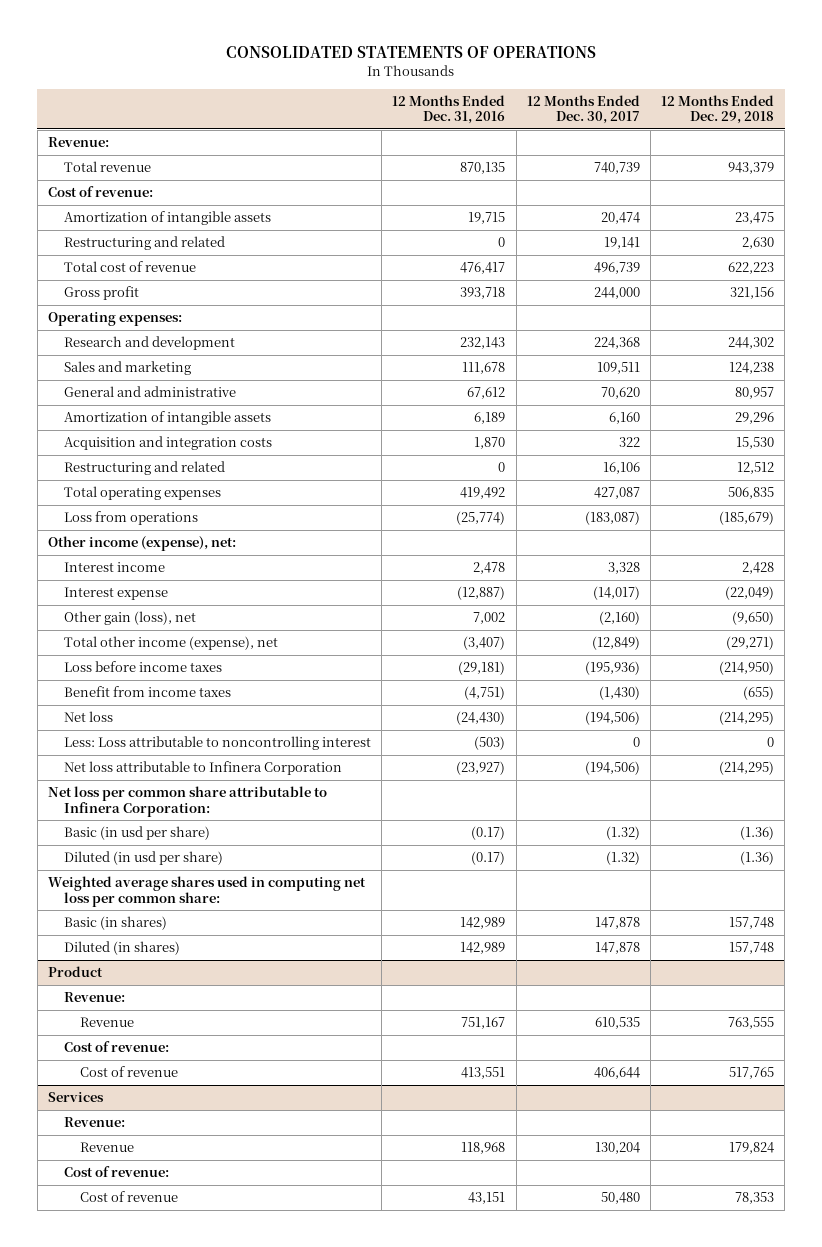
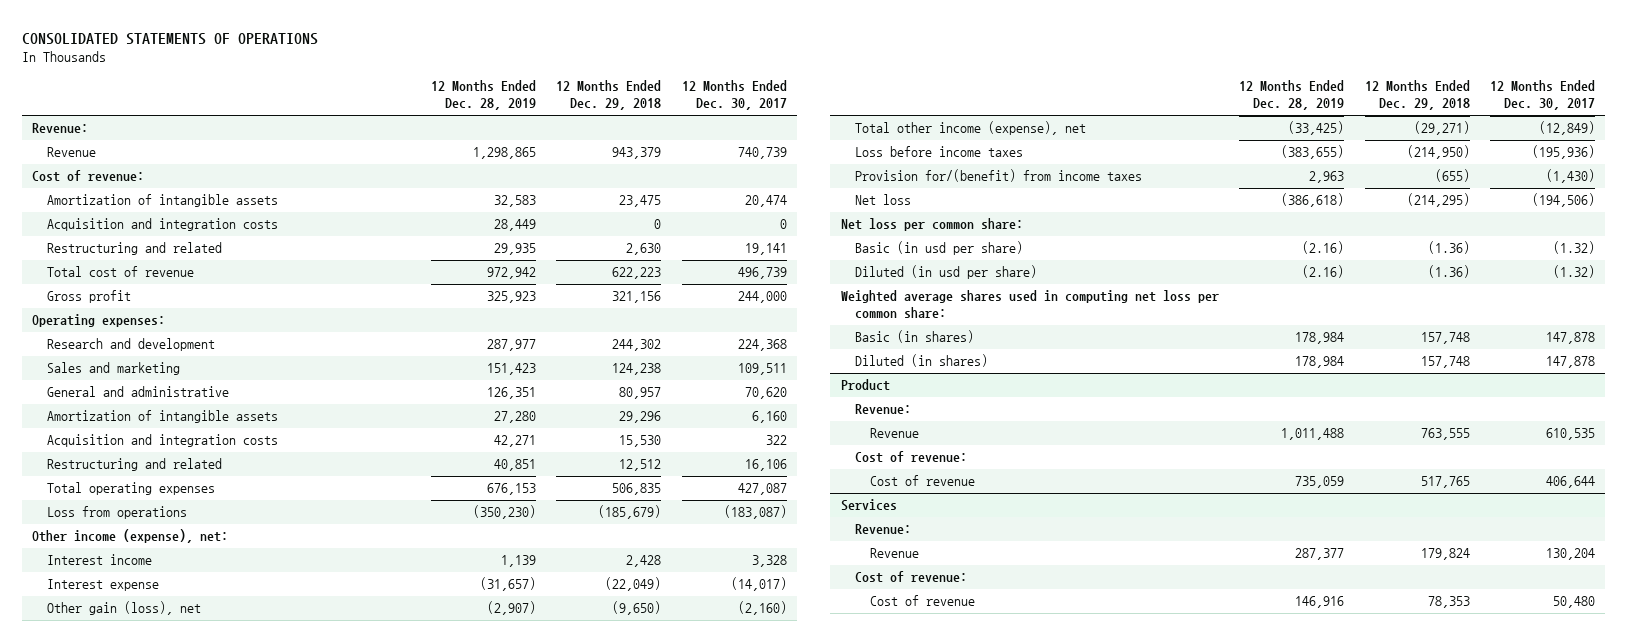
[392,94,506,125] 12 Months Ended Dec. 31, 2016 -> none
none -> [430,80,536,111] 12 Months Ended Dec. 28, 2019
[64,161,152,173] Total revenue -> [46,147,96,158] Revenue
none -> [46,218,278,232] Acquisition and integration costs
[64,686,232,698] Benefit from income taxes -> [855,169,1143,183] Provision for/(benefit) from income taxes
[64,736,372,751] Less: Loss attributable to noncontrolling interest -> none
[64,761,343,776] Net loss attributable to Infinera Corporation -> none
[48,786,328,817] Net loss per common share attributable to Infinera Corporation: -> [840,218,1023,232] Net loss per common share:

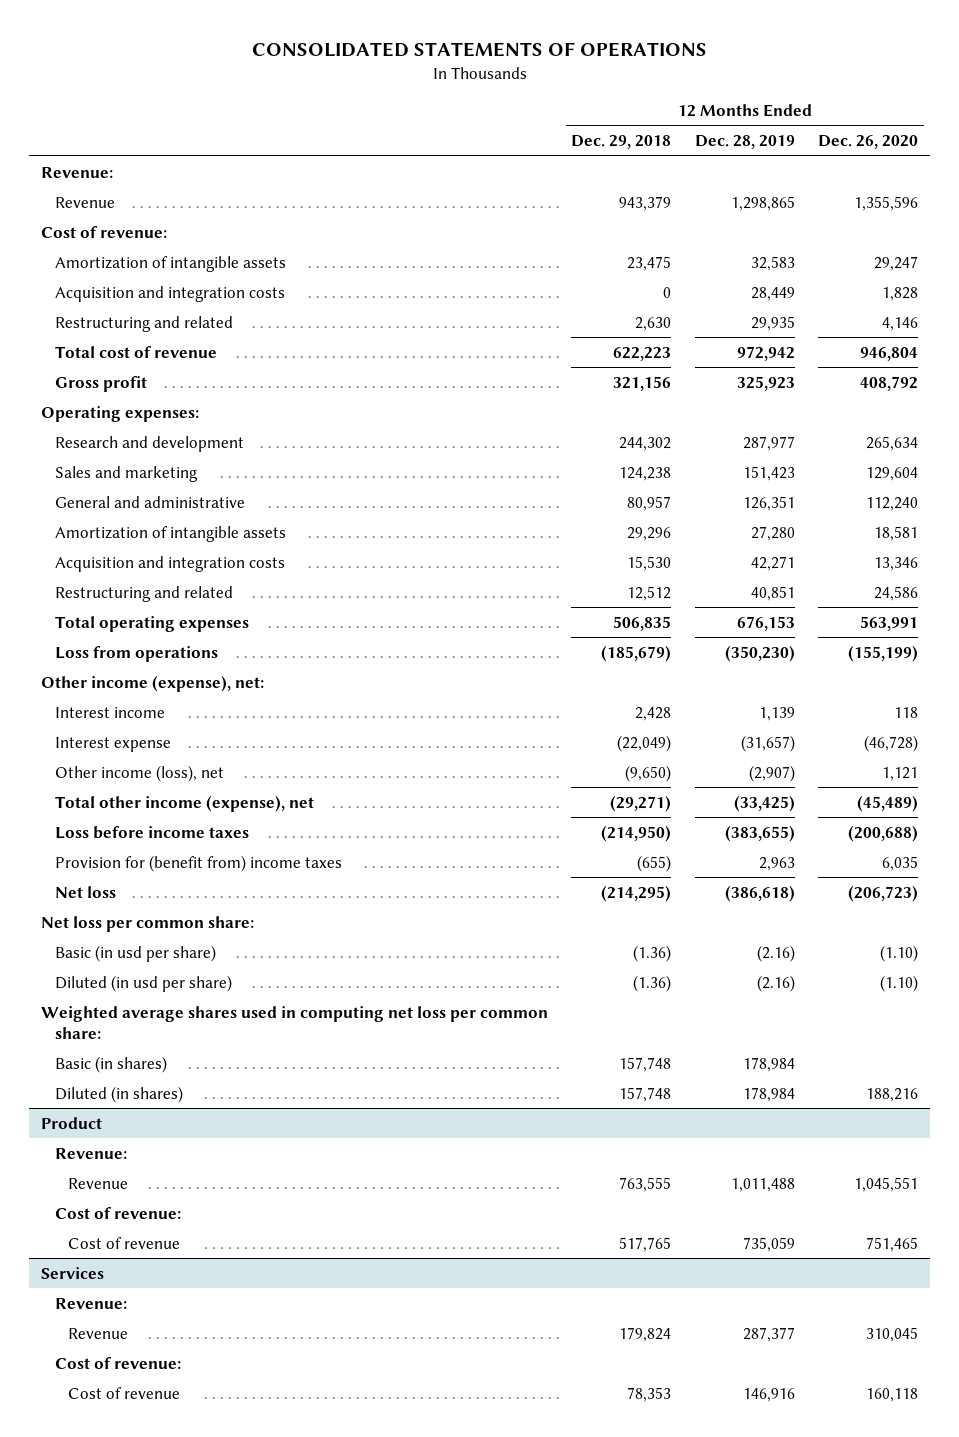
[681,80,787,111] 12 Months Ended Dec. 30, 2017 -> none
none -> [817,135,918,150] Dec. 26, 2020
[46,601,201,616] Other gain (loss), net -> [54,764,224,782] Other income (loss), net
[855,169,1143,183] Provision for/(benefit) from income taxes -> [54,854,342,872] Provision for (benefit from) income taxes

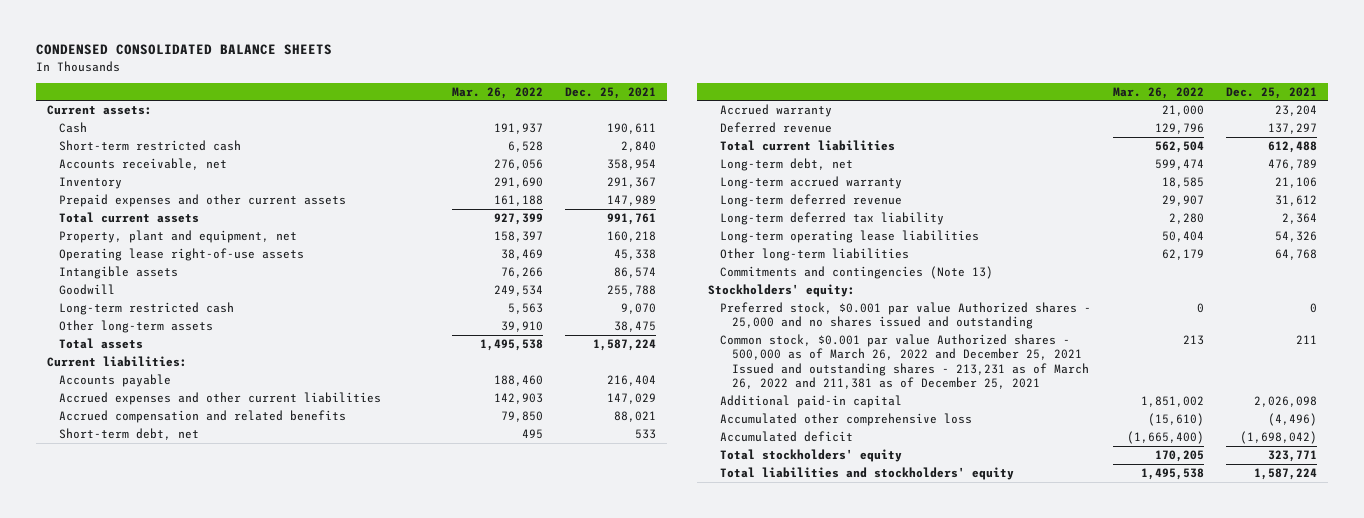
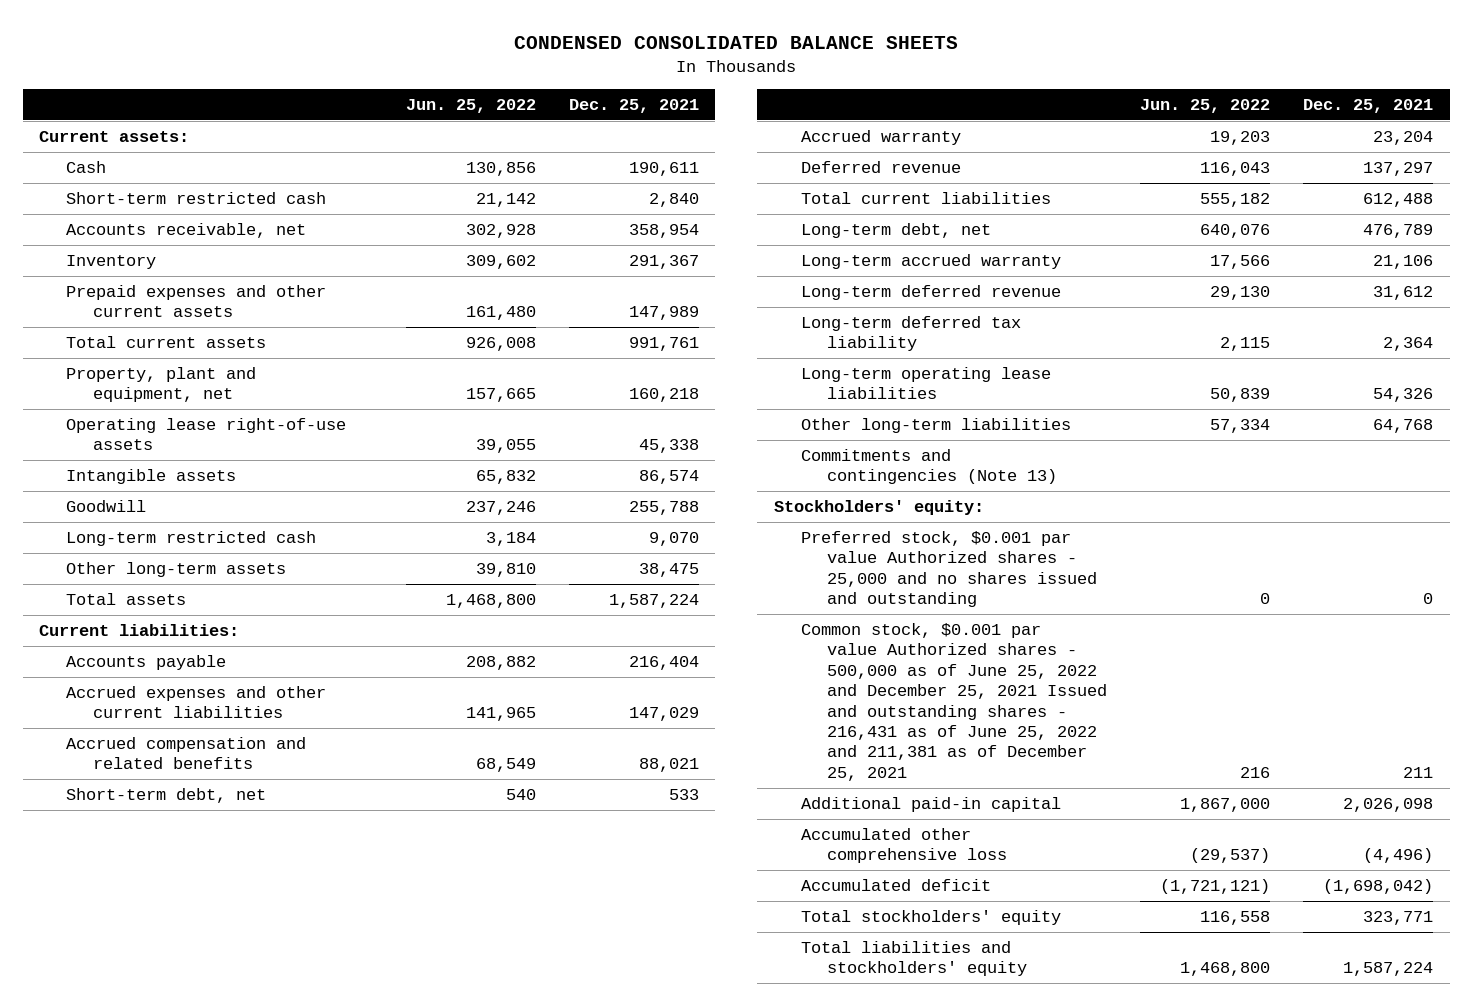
[451,86,543,99] Mar. 26, 2022 -> none
none -> [405,98,536,113] Jun. 25, 2022
[719,334,1089,389] Common stock, $0.001 par value Authorized shares - 500,000 as of March 26, 2022 and December 25, 2021 Issued and outstanding shares - 213,231 as of March 26, 2022 and 211,381 as of December 25, 2021 -> [800,623,1108,781] Common stock, $0.001 par value Authorized shares - 500,000 as of June 25, 2022 and December 25, 2021 Issued and outstanding shares - 216,431 as of June 25, 2022 and 211,381 as of December 25, 2021

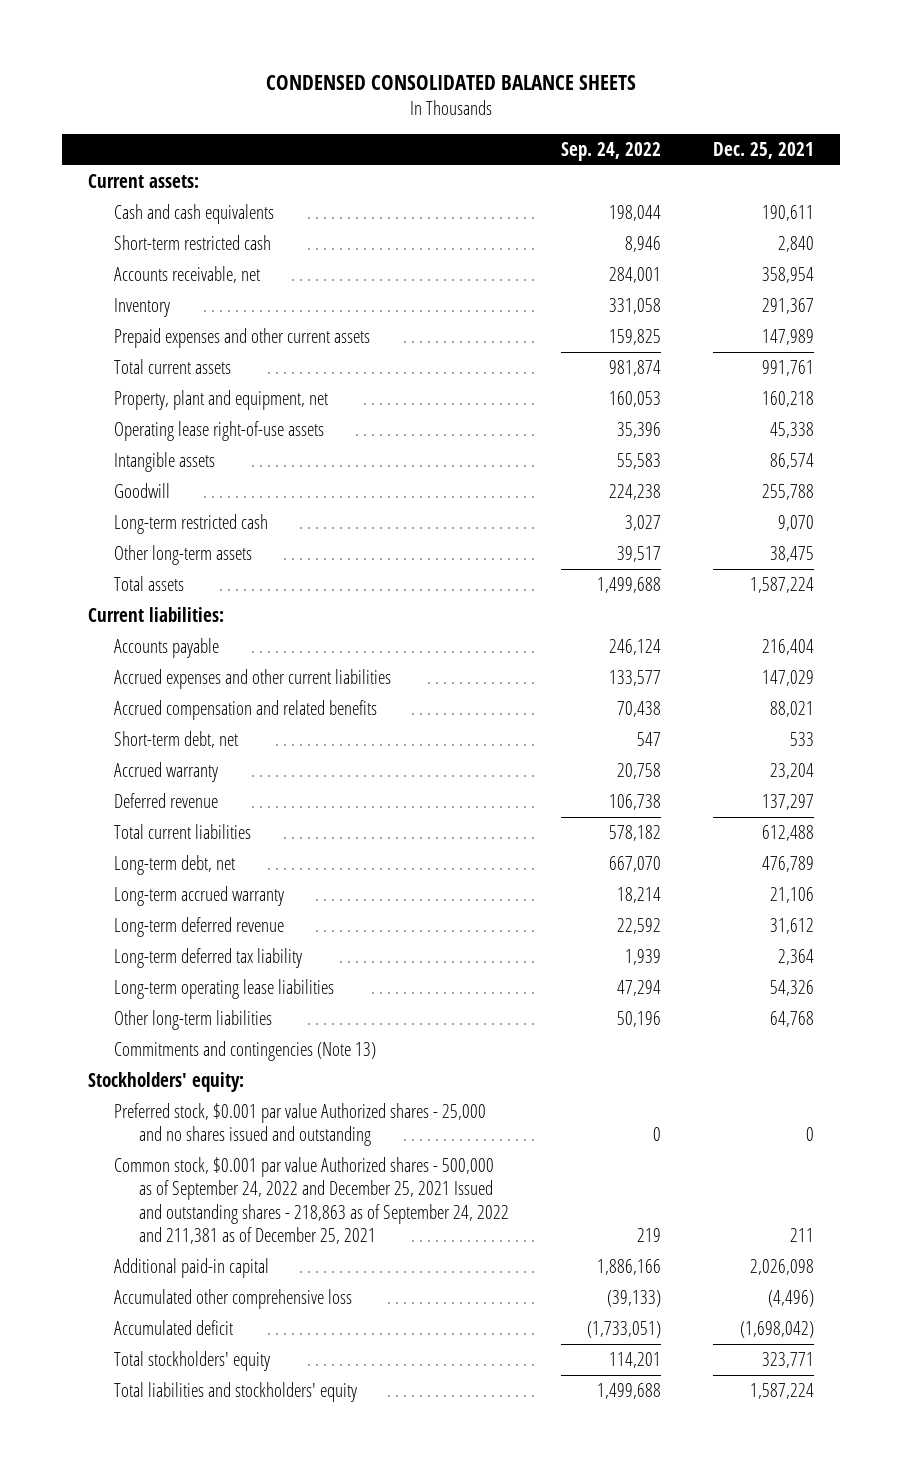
[405,98,536,113] Jun. 25, 2022 -> none
none -> [561,141,662,161] Sep. 24, 2022
[65,161,106,174] Cash -> [113,203,274,224] Cash and cash equivalents
[800,623,1108,781] Common stock, $0.001 par value Authorized shares - 500,000 as of June 25, 2022 and December 25, 2021 Issued and outstanding shares - 216,431 as of June 25, 2022 and 211,381 as of December 25, 2021 -> [113,1156,510,1245] Common stock, $0.001 par value Authorized shares - 500,000 as of September 24, 2022 and December 25, 2021 Issued and outstanding shares - 218,863 as of September 24, 2022 and 211,381 as of December 25, 2021

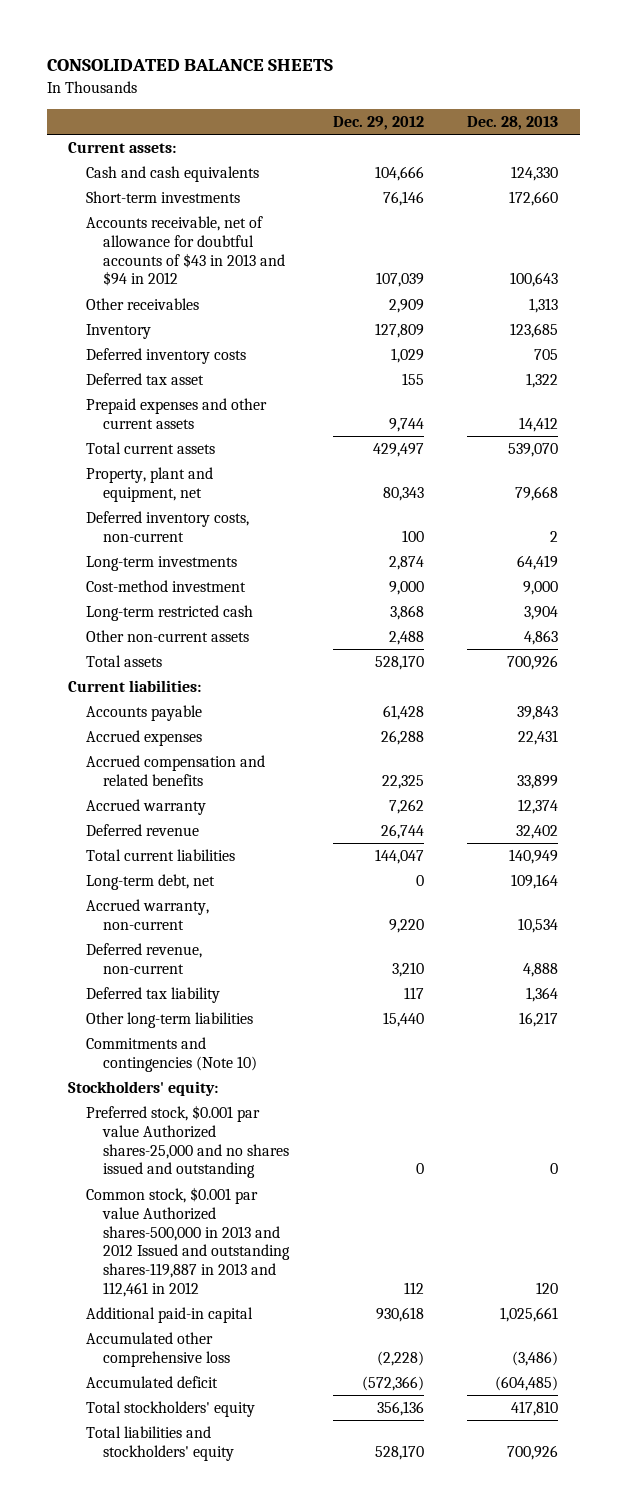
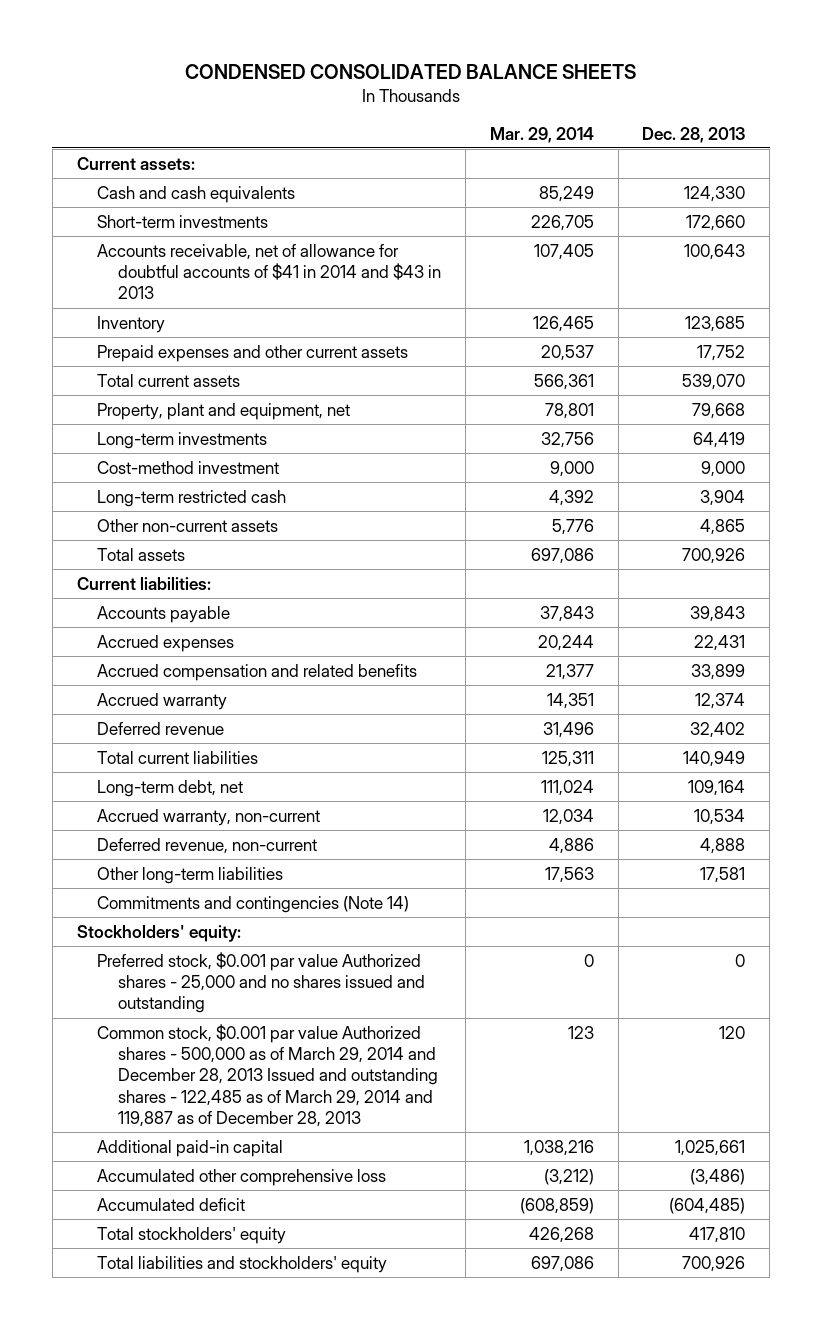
[46,59,333,72] CONSOLIDATED BALANCE SHEETS -> [185,63,637,79] CONDENSED CONSOLIDATED BALANCE SHEETS
[332,115,424,130] Dec. 29, 2012 -> none
none -> [489,126,594,143] Mar. 29, 2014
[85,297,199,310] Other receivables -> none
[85,215,286,287] Accounts receivable, net of allowance for doubtful accounts of $43 in 2013 and $94 in 2012 -> [97,243,441,300] Accounts receivable, net of allowance for doubtful accounts of $41 in 2014 and $43 in 2013
[85,347,246,364] Deferred inventory costs -> none
[85,372,204,385] Deferred tax asset -> none
[519,416,559,432] 14,412 -> [697,344,746,361] 17,752
[85,510,249,542] Deferred inventory costs, non-current -> none
[524,629,559,645] 4,863 -> [700,518,746,535] 4,865
[85,986,220,1003] Deferred tax liability -> none
[519,1011,559,1027] 16,217 -> [700,866,746,883] 17,581
[85,1036,258,1072] Commitments and contingencies (Note 10) -> [97,895,410,913] Commitments and contingencies (Note 14)
[85,1104,290,1179] Preferred stock, $0.001 par value Authorized shares-25,000 and no shares issued and outstanding -> [97,951,425,1014] Preferred stock, $0.001 par value Authorized shares - 25,000 and no shares issued and outstanding
[85,1186,291,1298] Common stock, $0.001 par value Authorized shares-500,000 in 2013 and 2012 Issued and outstanding shares-119,887 in 2013 and 112,461 in 2012 -> [97,1023,438,1128] Common stock, $0.001 par value Authorized shares - 500,000 as of March 29, 2014 and December 28, 2013 Issued and outstanding shares - 122,485 as of March 29, 2014 and 119,887 as of December 28, 2013

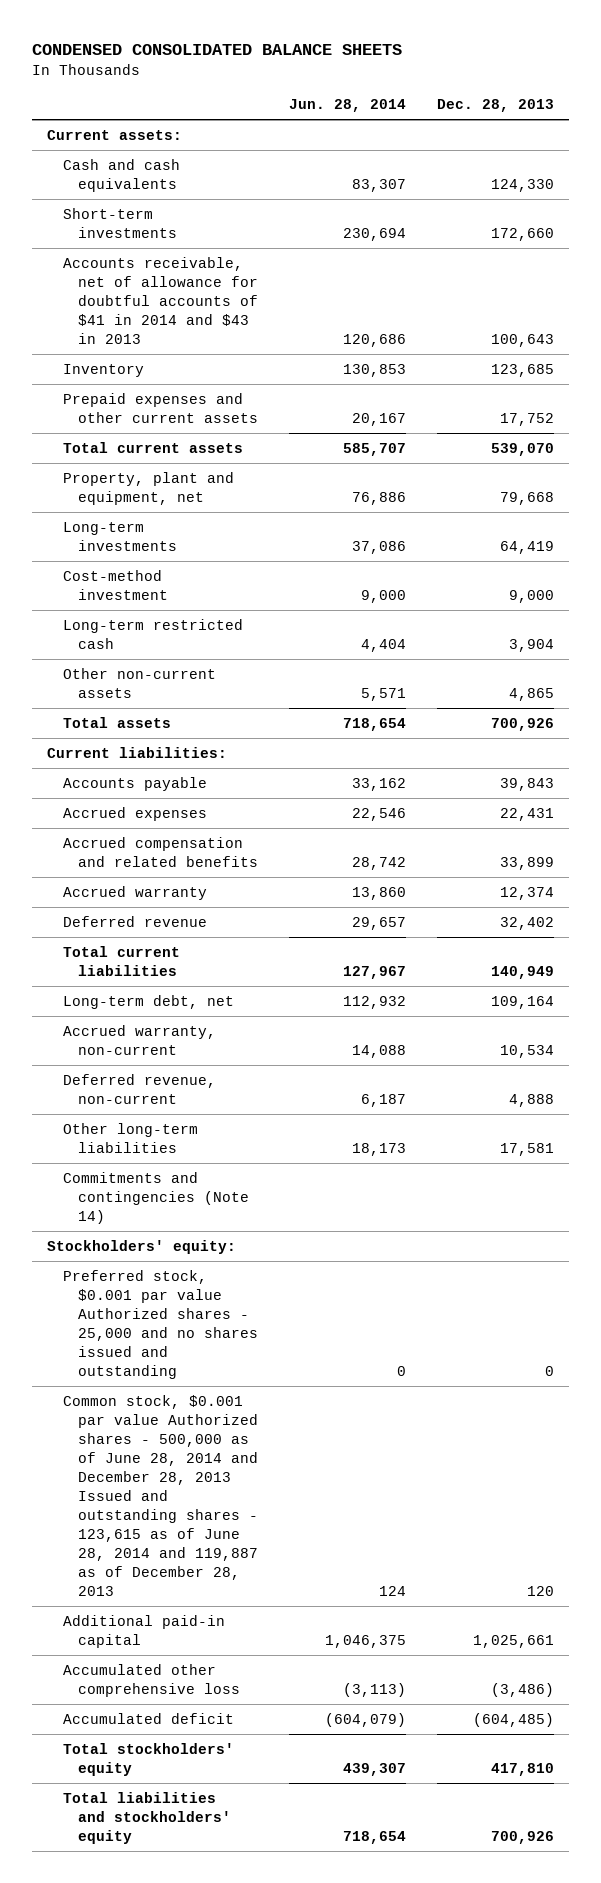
[489,126,594,143] Mar. 29, 2014 -> none
none -> [289,99,407,113] Jun. 28, 2014
[97,1023,438,1128] Common stock, $0.001 par value Authorized shares - 500,000 as of March 29, 2014 and December 28, 2013 Issued and outstanding shares - 122,485 as of March 29, 2014 and 119,887 as of December 28, 2013 -> [62,1394,259,1596] Common stock, $0.001 par value Authorized shares - 500,000 as of June 28, 2014 and December 28, 2013 Issued and outstanding shares - 123,615 as of June 28, 2014 and 119,887 as of December 28, 2013

